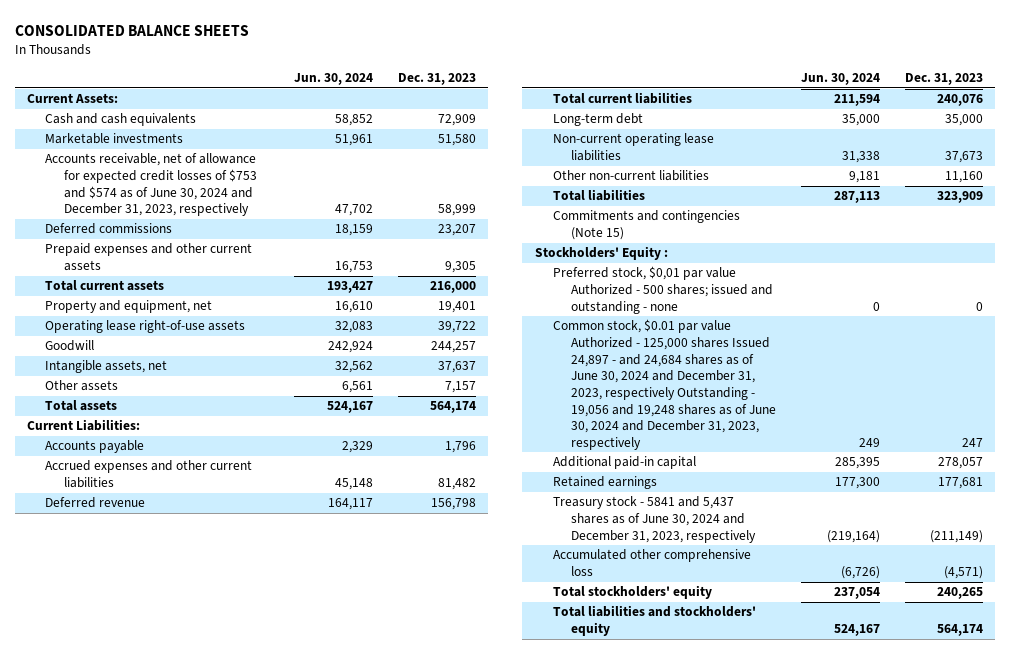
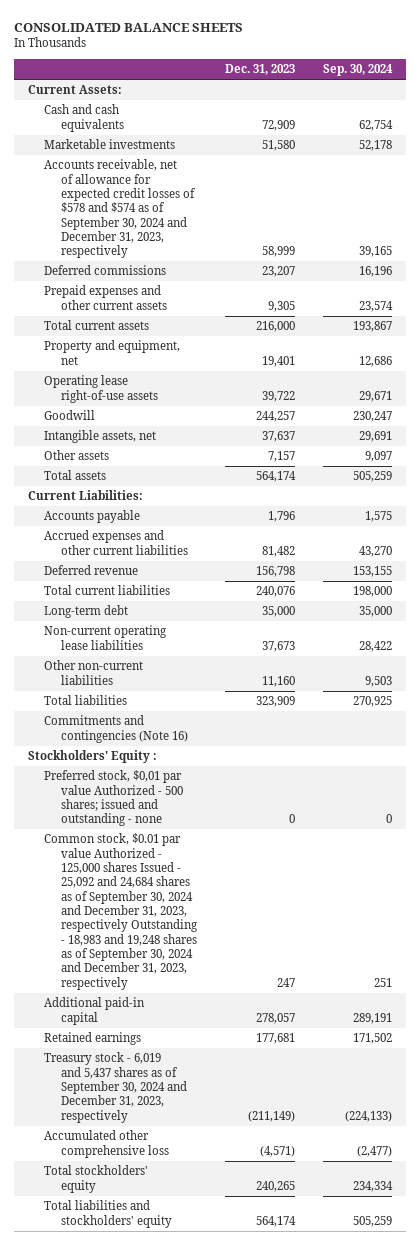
[293,73,373,86] Jun. 30, 2024 -> none
none -> [323,64,394,77] Sep. 30, 2024
[45,153,257,217] Accounts receivable, net of allowance for expected credit losses of $753 and $574 as of June 30, 2024 and December 31, 2023, respectively -> [44,159,196,259] Accounts receivable, net of allowance for expected credit losses of $578 and $574 as of September 30, 2024 and December 31, 2023, respectively
[552,210,740,241] Commitments and contingencies (Note 15) -> [44,715,188,743] Commitments and contingencies (Note 16)
[552,319,777,450] Common stock, $0.01 par value Authorized - 125,000 shares Issued 24,897 - and 24,684 shares as of June 30, 2024 and December 31, 2023, respectively Outstanding - 19,056 and 19,248 shares as of June 30, 2024 and December 31, 2023, respectively -> [44,833,198,990] Common stock, $0.01 par value Authorized - 125,000 shares Issued - 25,092 and 24,684 shares as of September 30, 2024 and December 31, 2023, respectively Outstanding - 18,983 and 19,248 shares as of September 30, 2024 and December 31, 2023, respectively
[552,496,757,543] Treasury stock - 5841 and 5,437 shares as of June 30, 2024 and December 31, 2023, respectively -> [44,1052,187,1123] Treasury stock - 6,019 and 5,437 shares as of September 30, 2024 and December 31, 2023, respectively

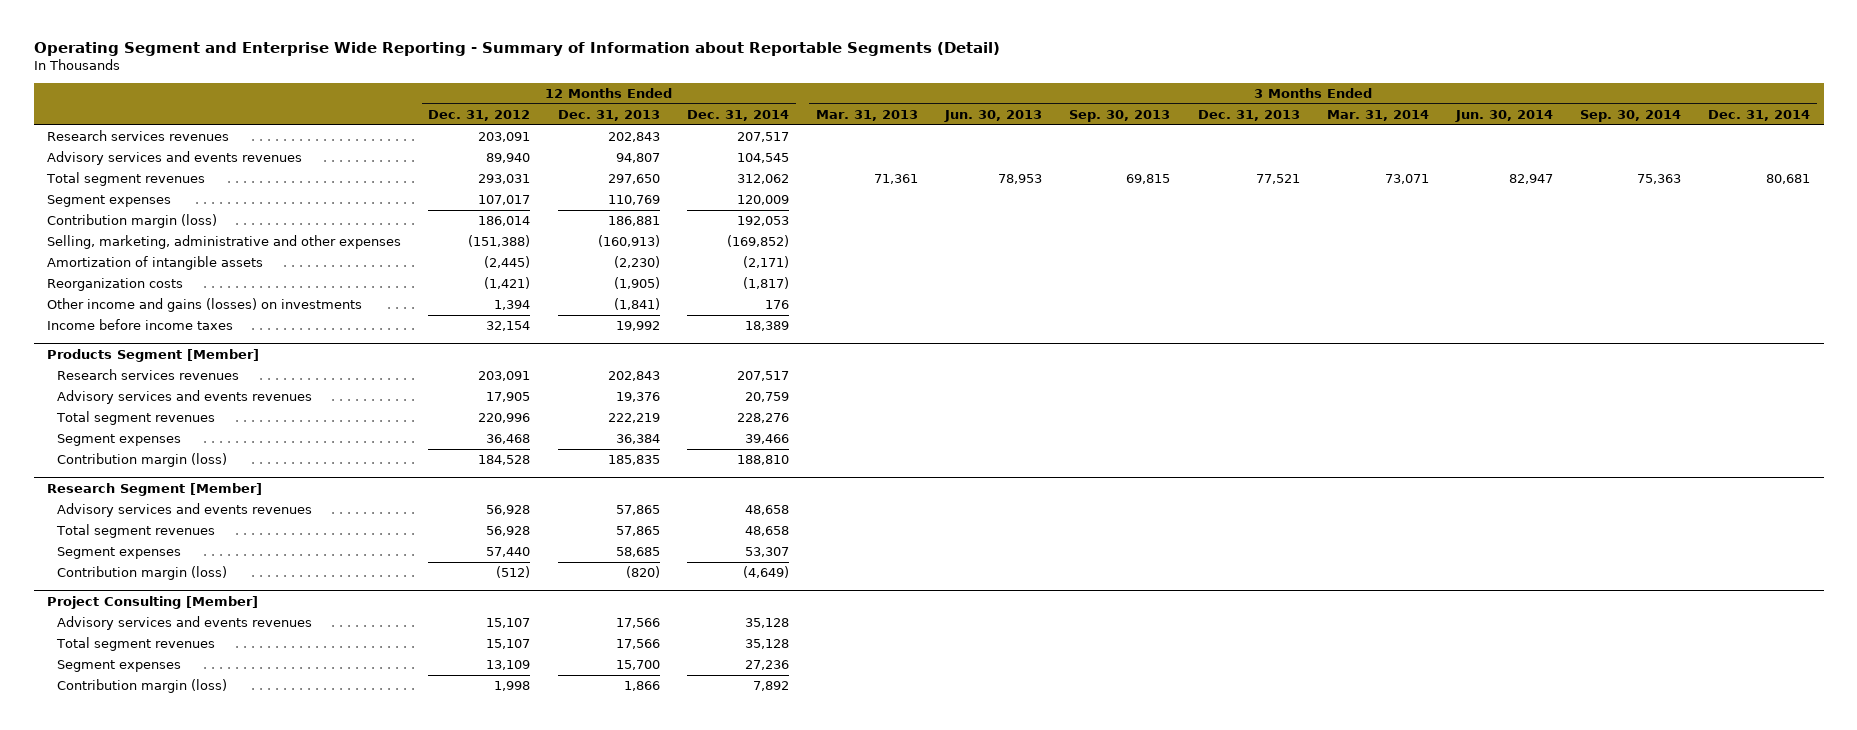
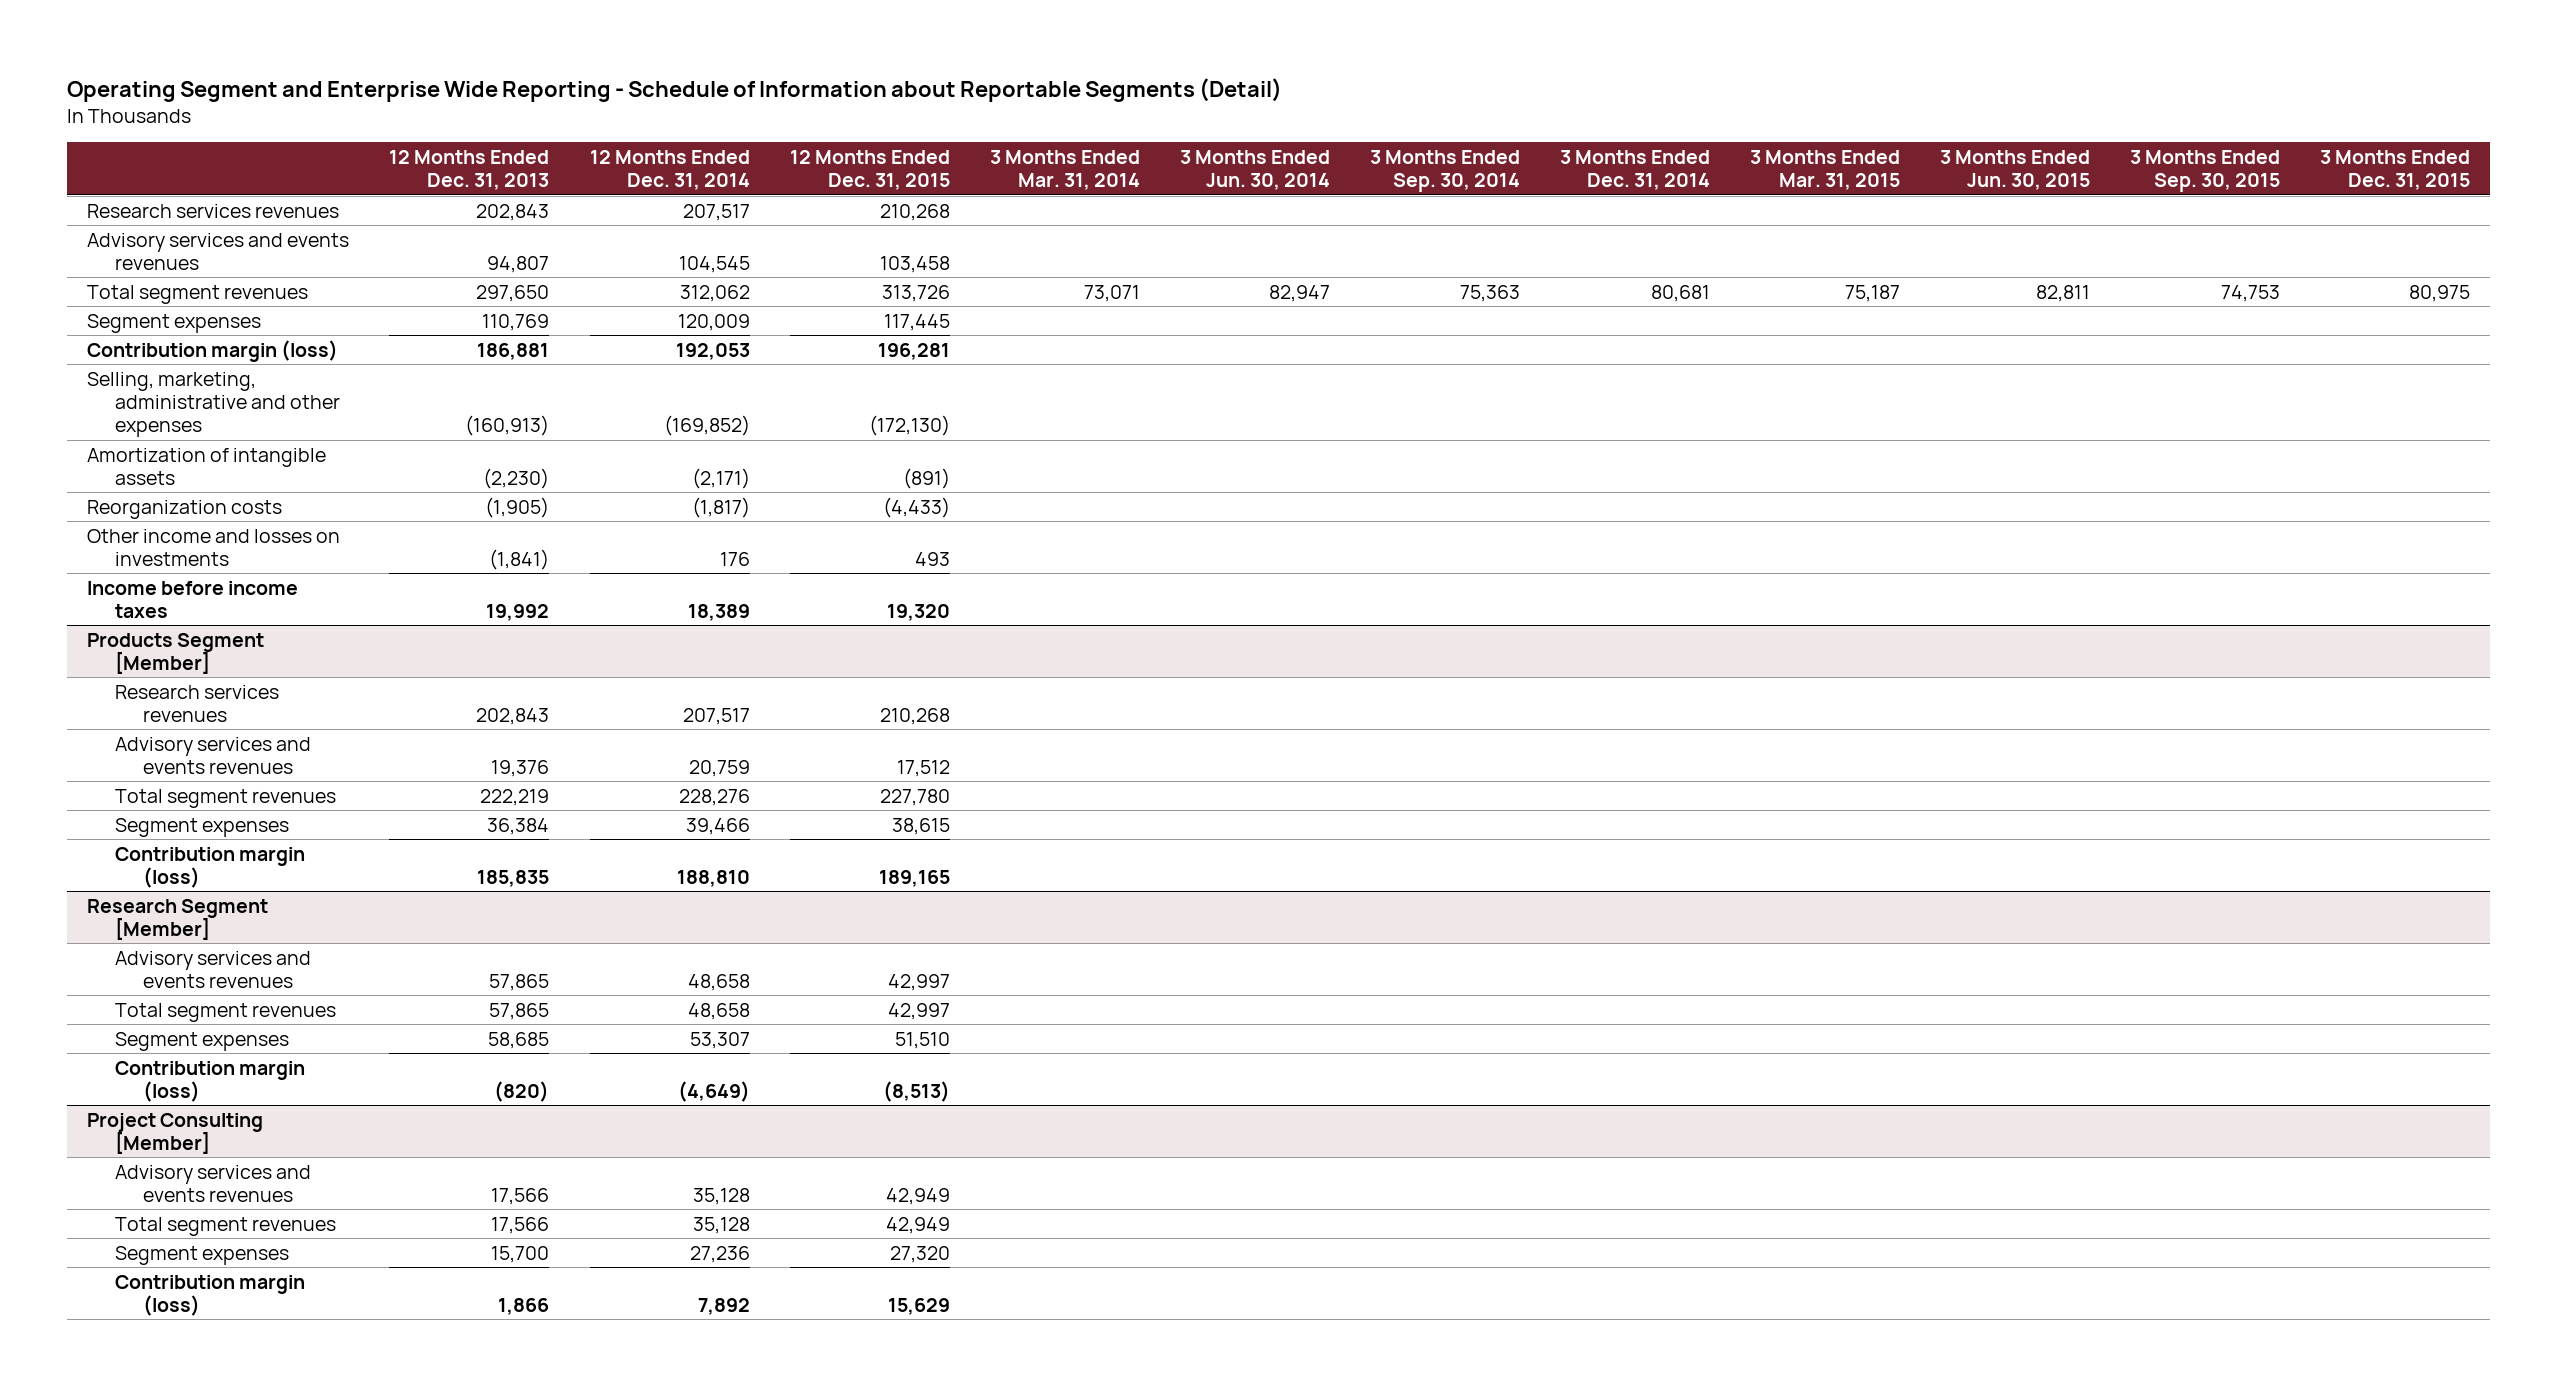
[33,42,1000,57] Operating Segment and Enterprise Wide Reporting - Summary of Information about Reportable Segments (Detail) -> [67,78,1283,103] Operating Segment and Enterprise Wide Reporting - Schedule of Information about Reportable Segments (Detail)
[428,109,531,121] Dec. 31, 2012 -> none
[815,109,918,121] Mar. 31, 2013 -> none
[944,109,1043,122] Jun. 30, 2013 -> none
[1069,109,1171,122] Sep. 30, 2013 -> none
[1197,109,1300,121] Dec. 31, 2013 -> none
none -> [789,149,950,191] 12 Months Ended Dec. 31, 2015
none -> [1749,149,1900,191] 3 Months Ended Mar. 31, 2015
none -> [1940,149,2091,191] 3 Months Ended Jun. 30, 2015
none -> [2130,149,2281,193] 3 Months Ended Sep. 30, 2015
none -> [2320,149,2471,191] 3 Months Ended Dec. 31, 2015
[47,298,363,313] Other income and gains (losses) on investments -> [87,528,341,566] Other income and losses on investments

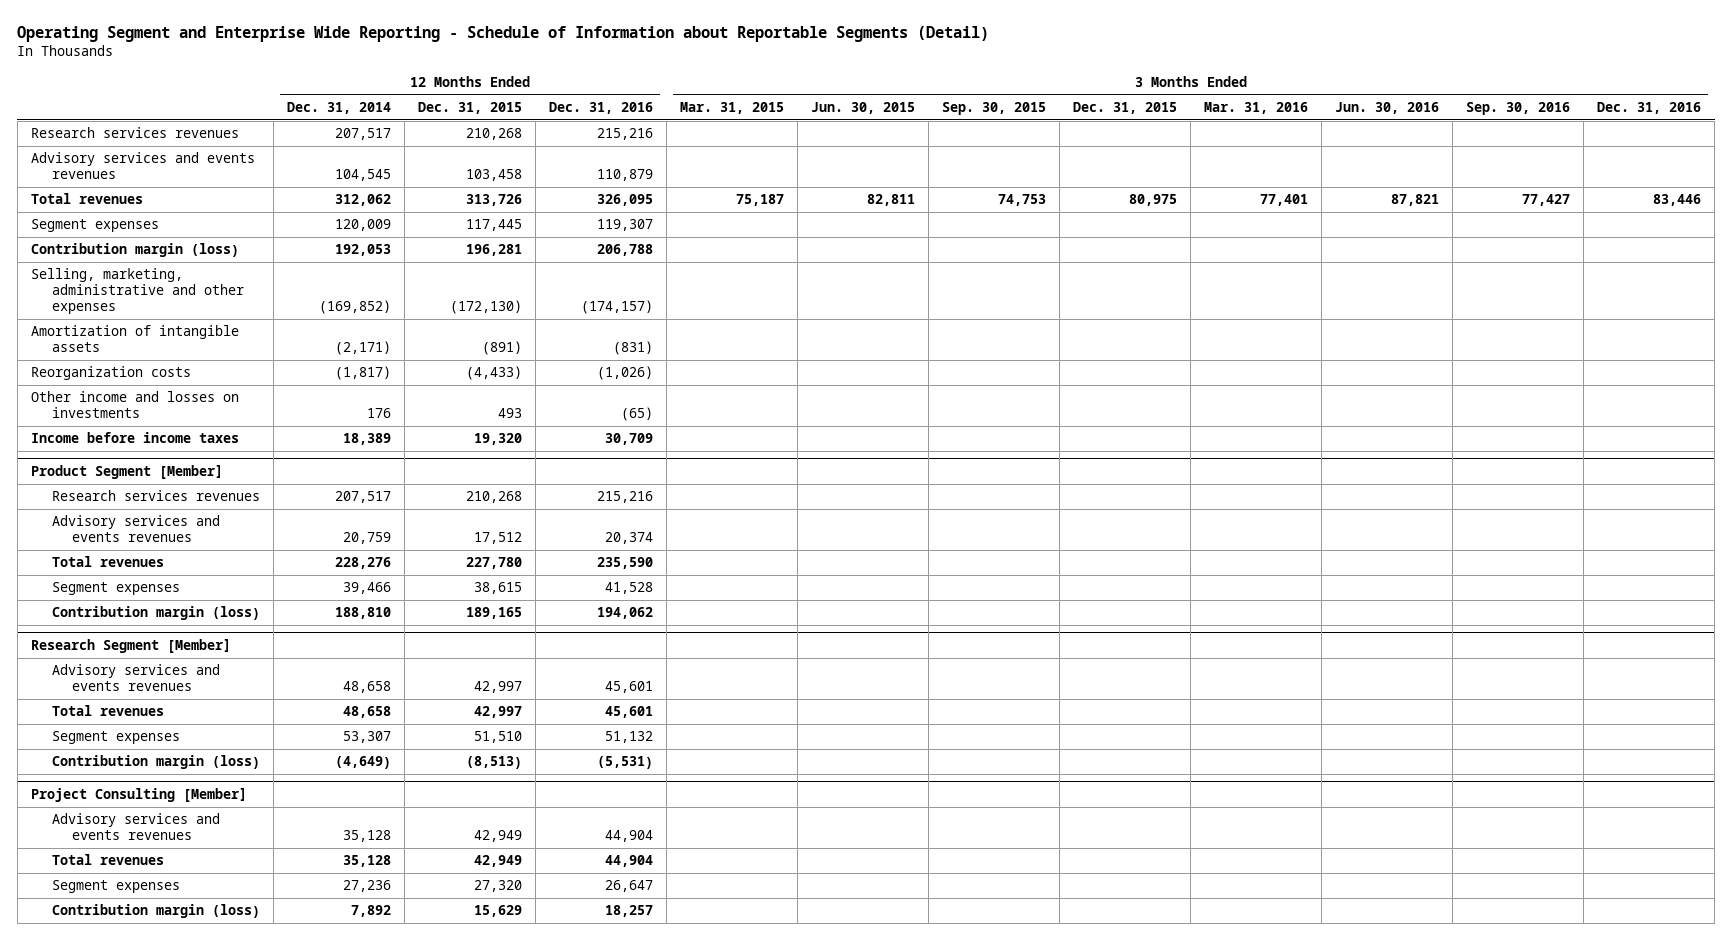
[389,149,550,191] 12 Months Ended Dec. 31, 2013 -> none
[989,149,1140,191] 3 Months Ended Mar. 31, 2014 -> none
[1179,149,1330,191] 3 Months Ended Jun. 30, 2014 -> none
[1369,149,1520,193] 3 Months Ended Sep. 30, 2014 -> none
[1559,149,1710,191] 3 Months Ended Dec. 31, 2014 -> none
none -> [548,102,653,115] Dec. 31, 2016
none -> [1204,102,1309,115] Mar. 31, 2016
none -> [1335,102,1440,115] Jun. 30, 2016
none -> [1466,102,1571,116] Sep. 30, 2016
none -> [1597,102,1702,115] Dec. 31, 2016
[87,284,309,304] Total segment revenues -> [30,193,143,205] Total revenues
[87,632,265,674] Products Segment [Member] -> [30,465,223,480] Product Segment [Member]
[115,788,337,808] Total segment revenues -> [51,556,164,568] Total revenues
[115,1002,337,1022] Total segment revenues -> [51,705,164,717] Total revenues
[115,1216,337,1236] Total segment revenues -> [51,854,164,866] Total revenues

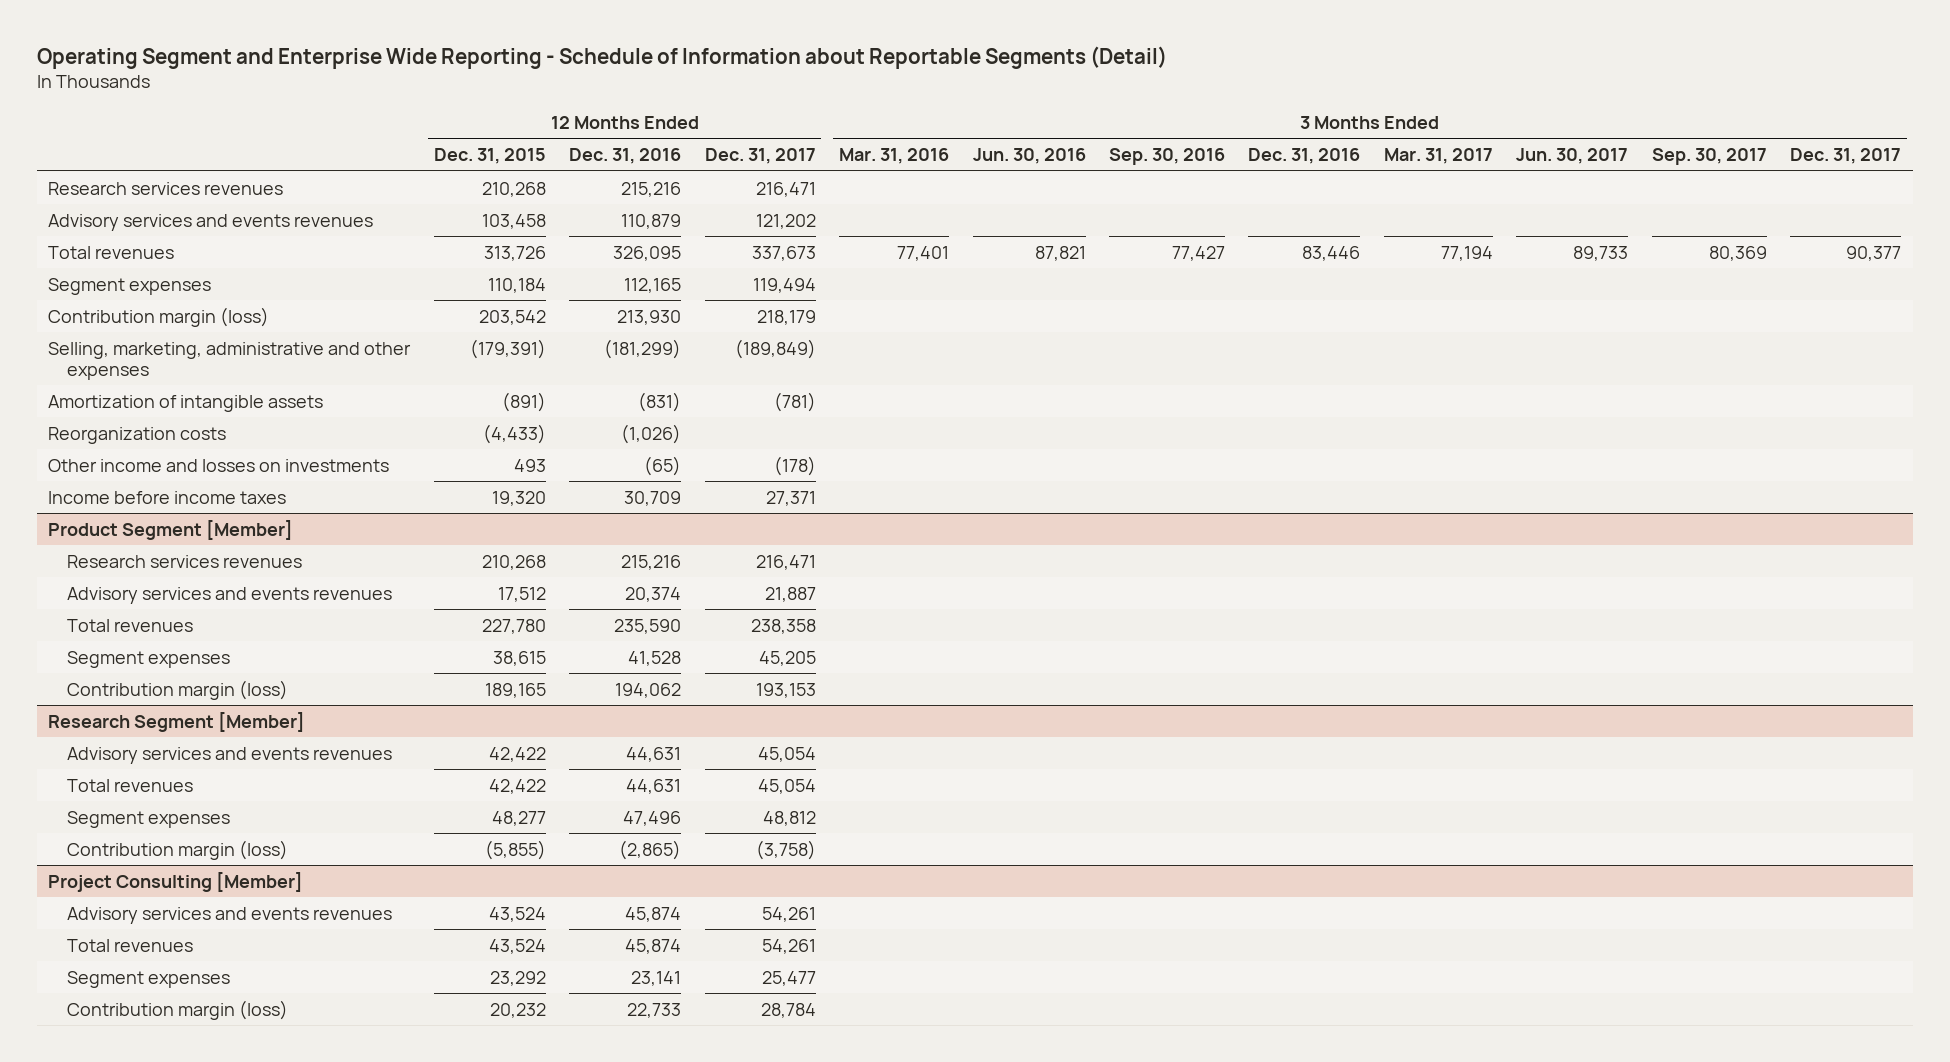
[286,102,391,115] Dec. 31, 2014 -> none
[679,102,784,115] Mar. 31, 2015 -> none
[810,102,915,115] Jun. 30, 2015 -> none
[941,102,1046,116] Sep. 30, 2015 -> none
[1073,102,1178,115] Dec. 31, 2015 -> none
none -> [704,148,816,165] Dec. 31, 2017
none -> [1383,148,1493,165] Mar. 31, 2017
none -> [1516,148,1629,165] Jun. 30, 2017
none -> [1651,148,1767,166] Sep. 30, 2017
none -> [1790,148,1902,165] Dec. 31, 2017
[465,219,522,232] 117,445 -> [487,277,546,293] 110,184
[596,219,653,232] 119,307 -> [624,277,682,293] 112,165
[465,244,522,257] 196,281 -> [478,309,546,325] 203,542
[596,244,653,257] 206,788 -> [617,309,682,325] 213,930
[449,300,522,315] (172,130) -> [469,338,546,359] (179,391)
[580,300,653,315] (174,157) -> [604,338,682,359] (181,299)
[473,681,522,694] 42,997 -> [488,746,546,762] 42,422
[604,681,653,694] 45,601 -> [626,746,682,762] 44,631
[473,706,522,719] 42,997 -> [488,778,546,794] 42,422
[604,706,653,719] 45,601 -> [626,778,682,794] 44,631
[473,731,522,744] 51,510 -> [491,810,546,826] 48,277
[604,731,653,744] 51,132 -> [623,810,682,826] 47,496
[465,756,522,770] (8,513) -> [484,839,546,860] (5,855)
[596,756,653,770] (5,531) -> [619,839,682,860] (2,865)
[473,830,522,843] 42,949 -> [488,906,546,922] 43,524
[604,830,653,843] 44,904 -> [625,906,682,922] 45,874
[473,855,522,868] 42,949 -> [488,938,546,954] 43,524
[604,855,653,868] 44,904 -> [625,938,682,954] 45,874
[473,880,522,893] 27,320 -> [489,970,546,986] 23,292
[604,880,653,893] 26,647 -> [631,970,682,986] 23,141
[473,905,522,918] 15,629 -> [489,1002,546,1018] 20,232
[604,905,653,918] 18,257 -> [627,1002,682,1018] 22,733

